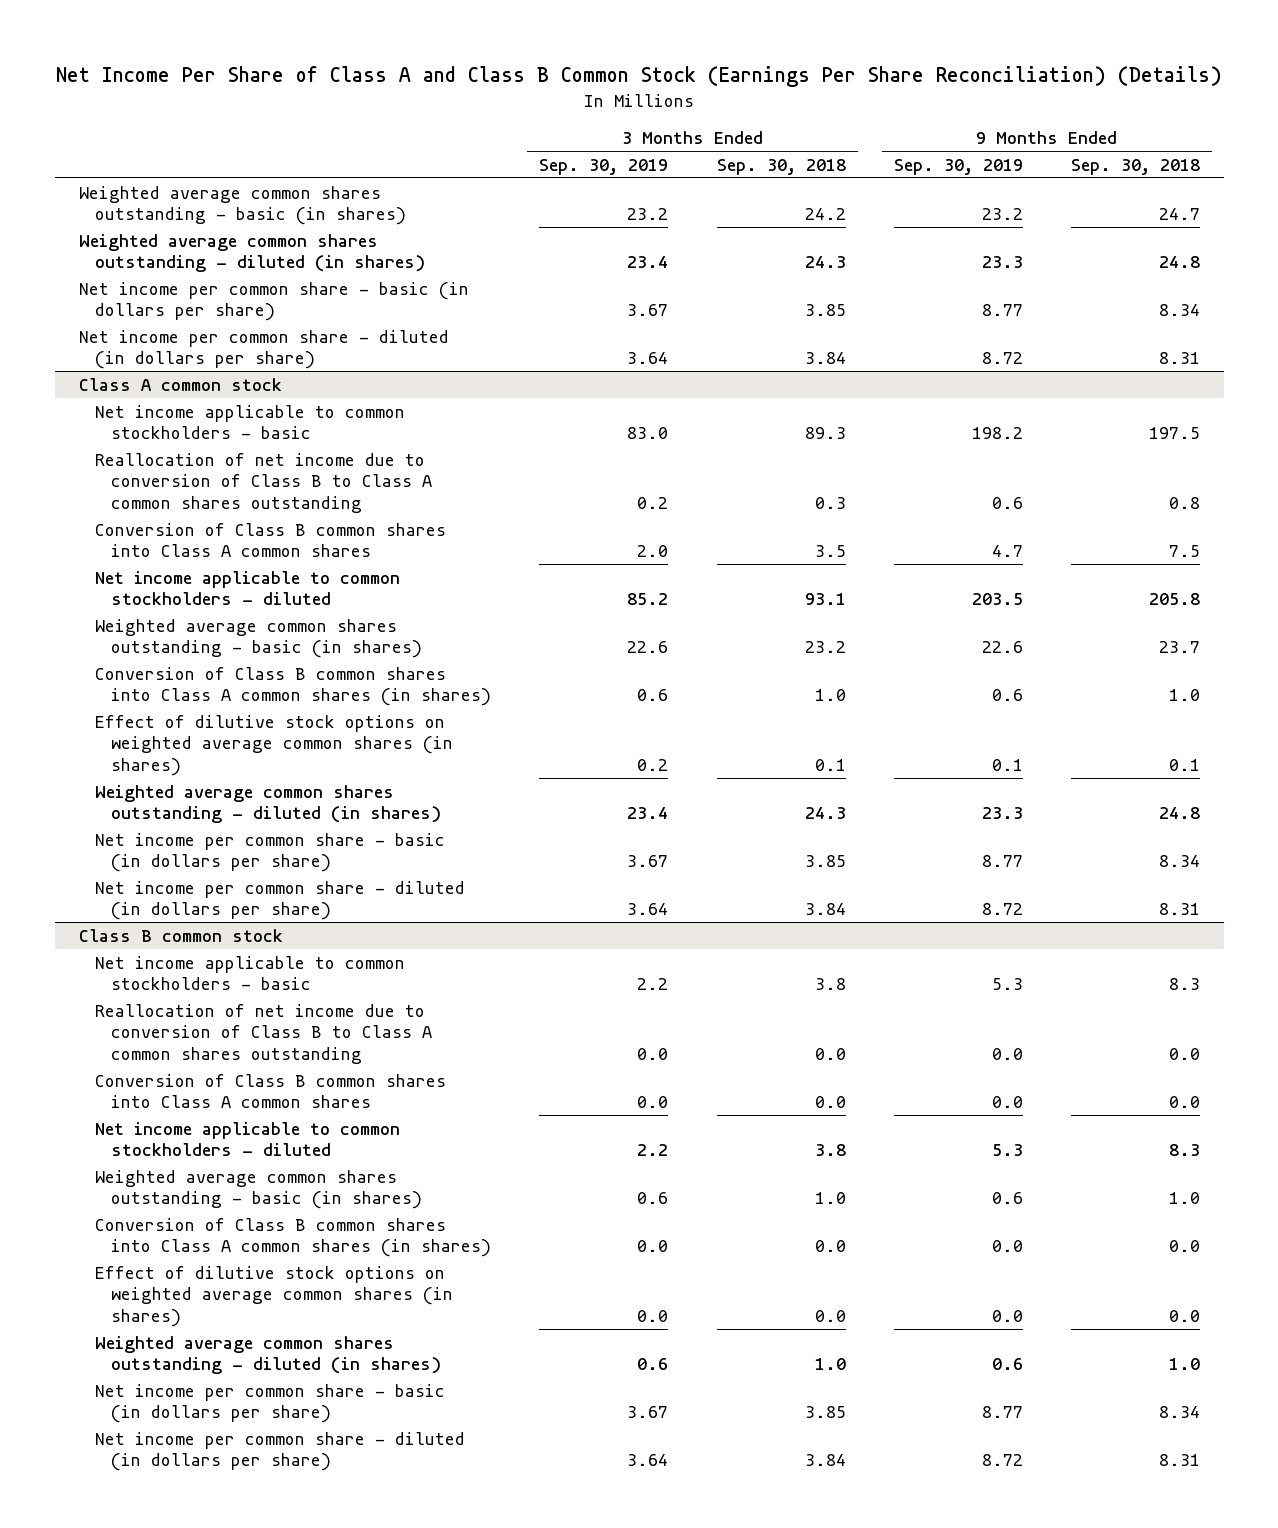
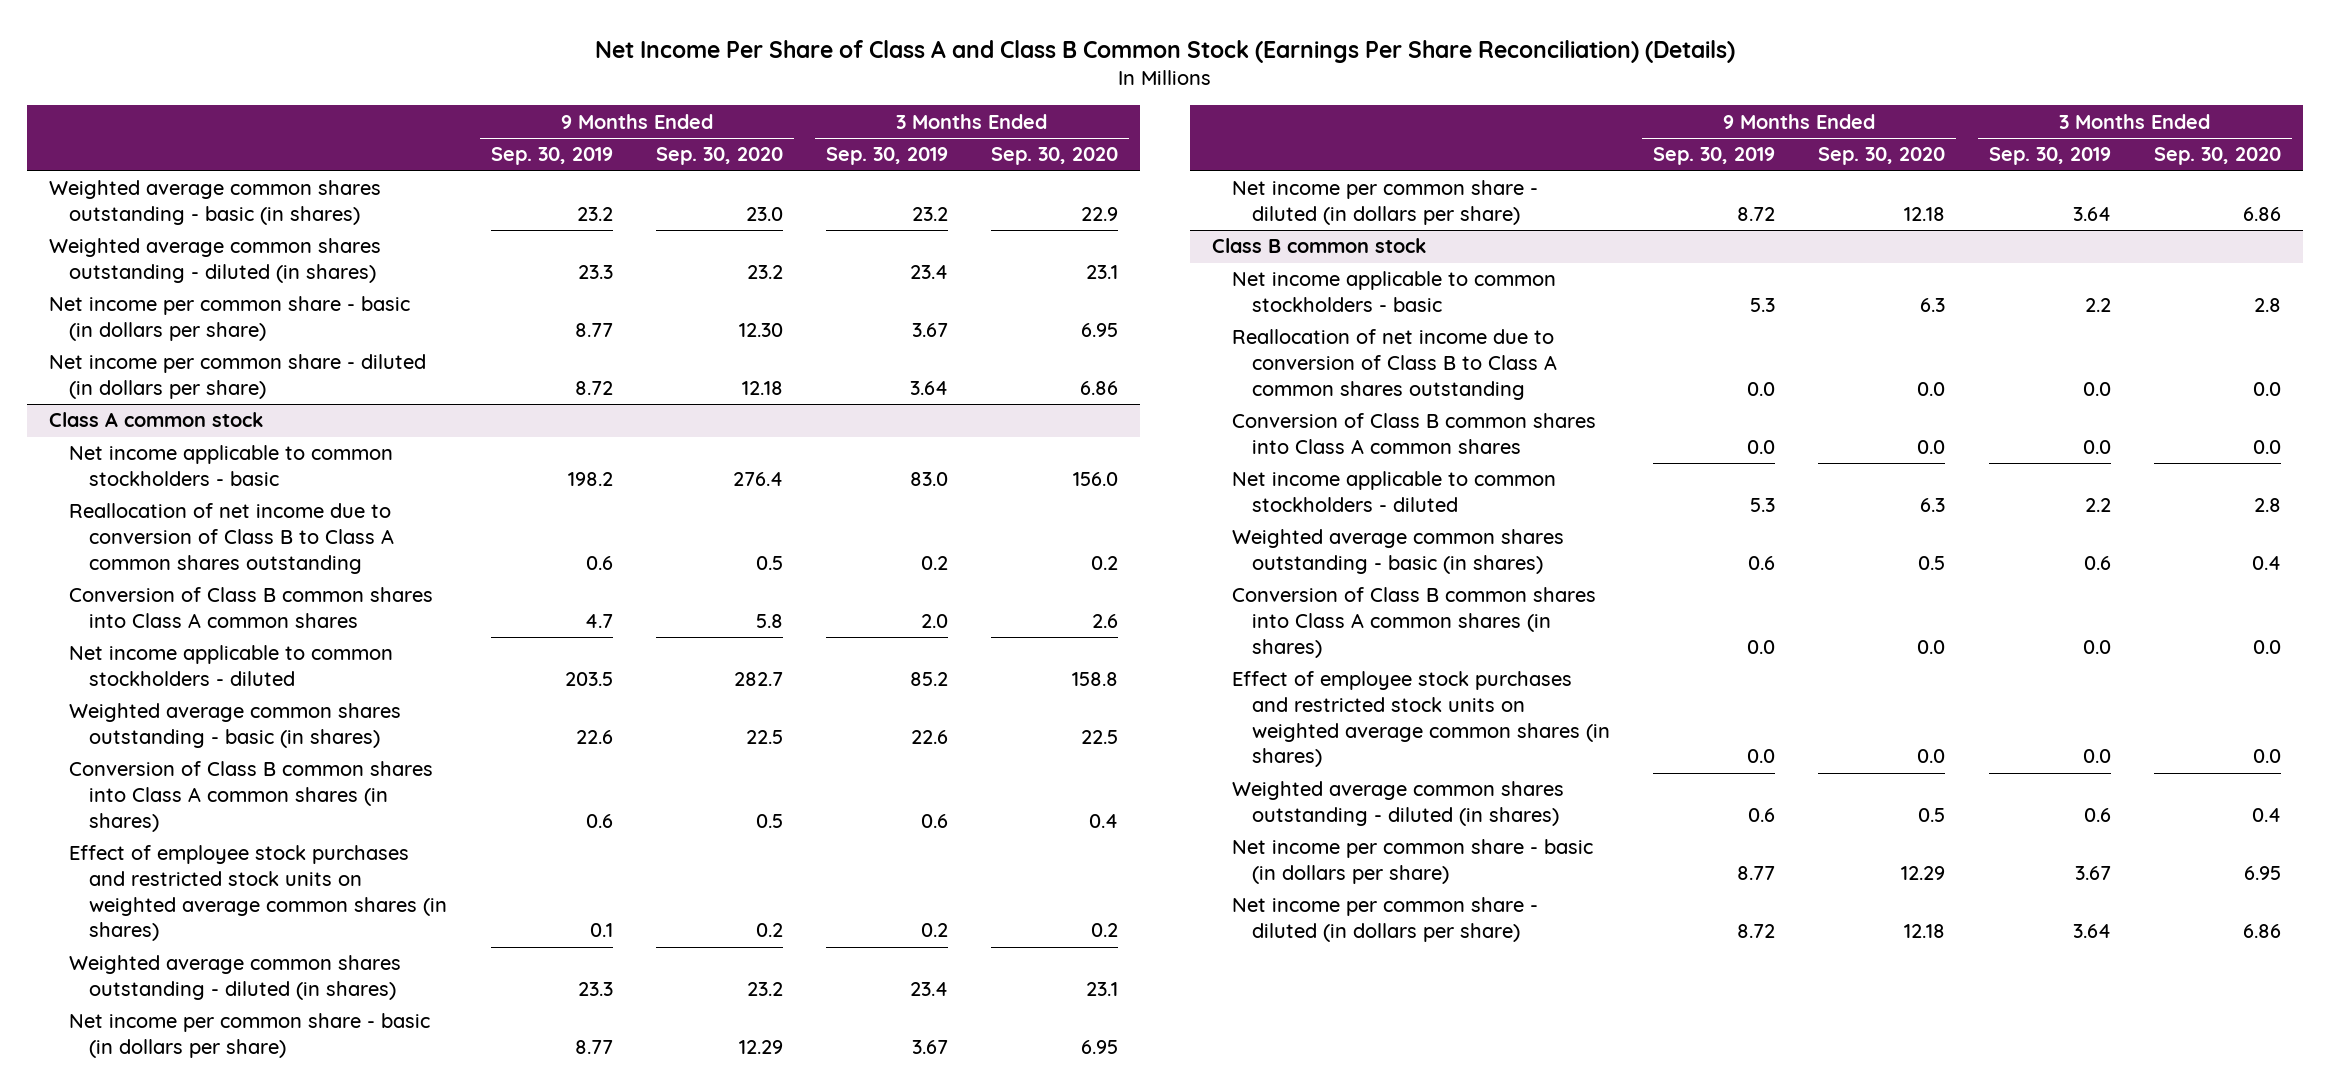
[716,158,846,175] Sep. 30, 2018 -> none
[1070,158,1200,175] Sep. 30, 2018 -> none
none -> [655,147,783,166] Sep. 30, 2020
none -> [991,147,1119,166] Sep. 30, 2020
[94,714,454,776] Effect of dilutive stock options on weighted average common shares (in shares) -> [69,845,448,942] Effect of employee stock purchases and restricted stock units on weighted average common shares (in shares)
[94,1265,454,1327] Effect of dilutive stock options on weighted average common shares (in shares) -> [1231,671,1611,768] Effect of employee stock purchases and restricted stock units on weighted average common shares (in shares)

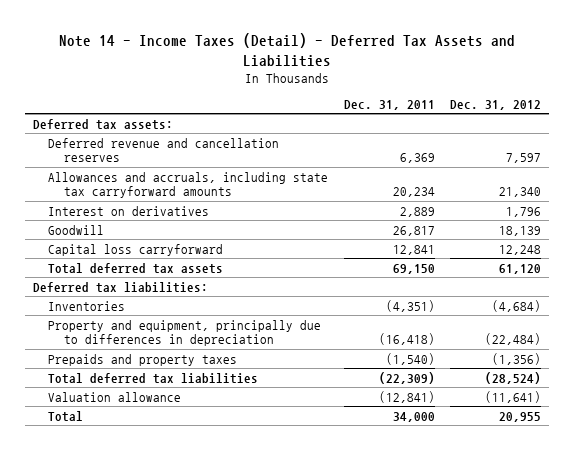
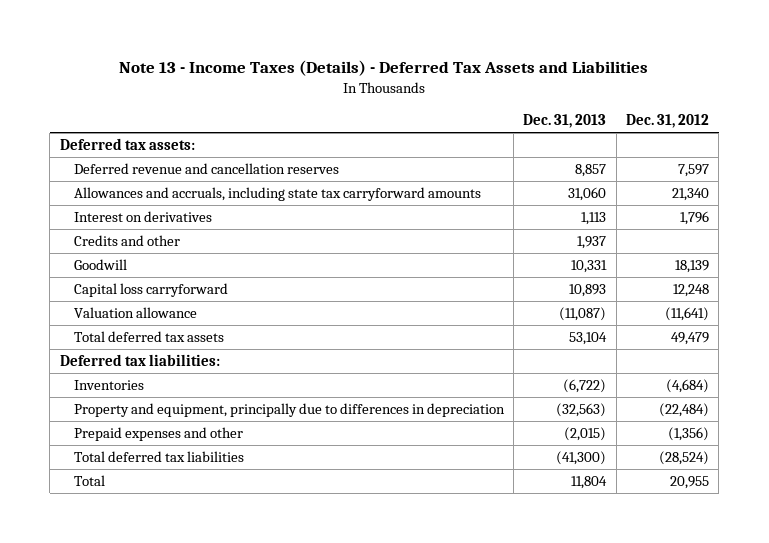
[59,32,516,67] Note 14 - Income Taxes (Detail) - Deferred Tax Assets and Liabilities -> [119,59,649,76] Note 13 - Income Taxes (Details) - Deferred Tax Assets and Liabilities
[343,99,435,110] Dec. 31, 2011 -> none
none -> [523,114,607,129] Dec. 31, 2013
none -> [73,235,180,247] Credits and other
[48,391,182,402] Valuation allowance -> [73,307,197,319] Valuation allowance
[499,263,542,274] 61,120 -> [671,332,710,346] 49,479
[48,353,238,366] Prepaids and property taxes -> [73,427,243,442] Prepaid expenses and other

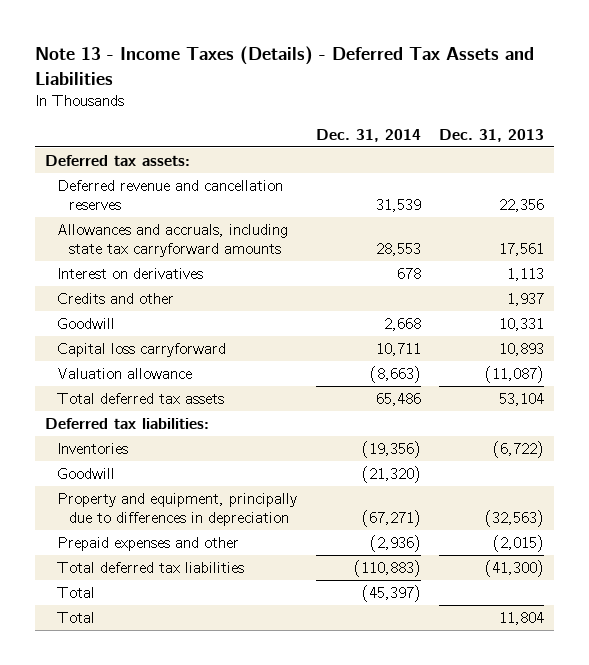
[626,114,710,129] Dec. 31, 2012 -> none
none -> [315,128,421,142] Dec. 31, 2014
[575,164,607,178] 8,857 -> [499,199,545,213] 22,356
[568,187,607,202] 31,060 -> [499,243,545,257] 17,561
none -> [57,467,116,479] Goodwill
none -> [57,586,96,598] Total

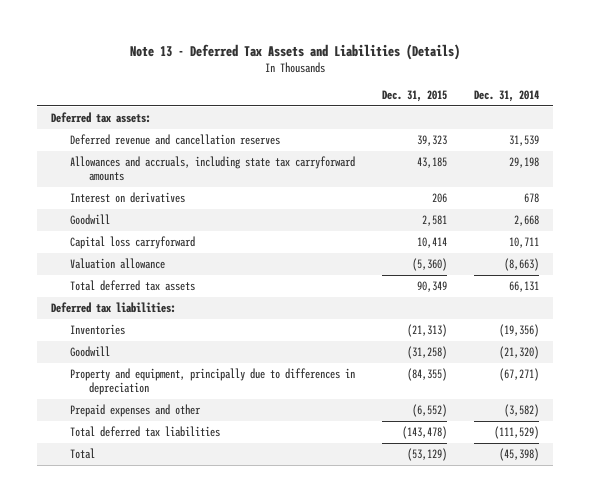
[35,45,535,85] Note 13 - Income Taxes (Details) - Deferred Tax Assets and Liabilities -> [129,43,460,60] Note 13 - Deferred Tax Assets and Liabilities (Details)
[439,128,545,142] Dec. 31, 2013 -> none
none -> [381,90,447,103] Dec. 31, 2015
[375,243,421,257] 28,553 -> [509,157,540,169] 29,198
[57,292,175,304] Credits and other -> none
[375,392,421,406] 65,486 -> [509,281,540,293] 66,131
[57,611,96,623] Total -> none
[369,534,421,552] (2,936) -> [504,404,540,418] (3,582)
[353,559,421,577] (110,883) -> [494,426,540,440] (111,529)
[361,584,421,602] (45,397) -> [499,448,540,462] (45,398)

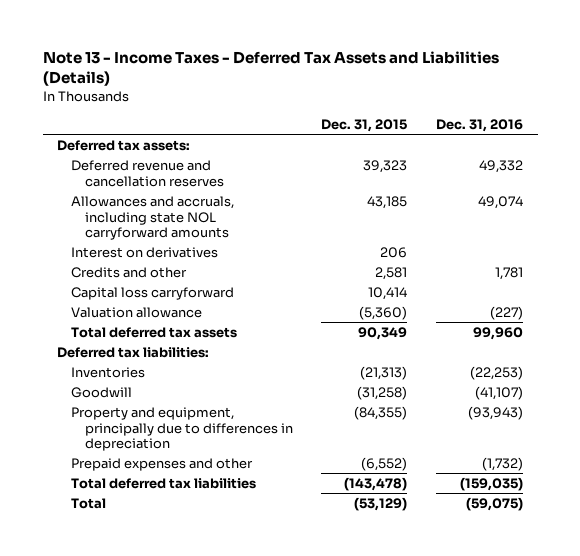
[129,43,460,60] Note 13 - Deferred Tax Assets and Liabilities (Details) -> [42,50,499,87] Note 13 - Income Taxes - Deferred Tax Assets and Liabilities (Details)
[474,90,540,103] Dec. 31, 2014 -> none
none -> [436,119,524,133] Dec. 31, 2016
[69,156,355,182] Allowances and accruals, including state tax carryforward amounts -> [70,195,234,241] Allowances and accruals, including state NOL carryforward amounts
[69,214,110,226] Goodwill -> [70,266,187,278] Credits and other

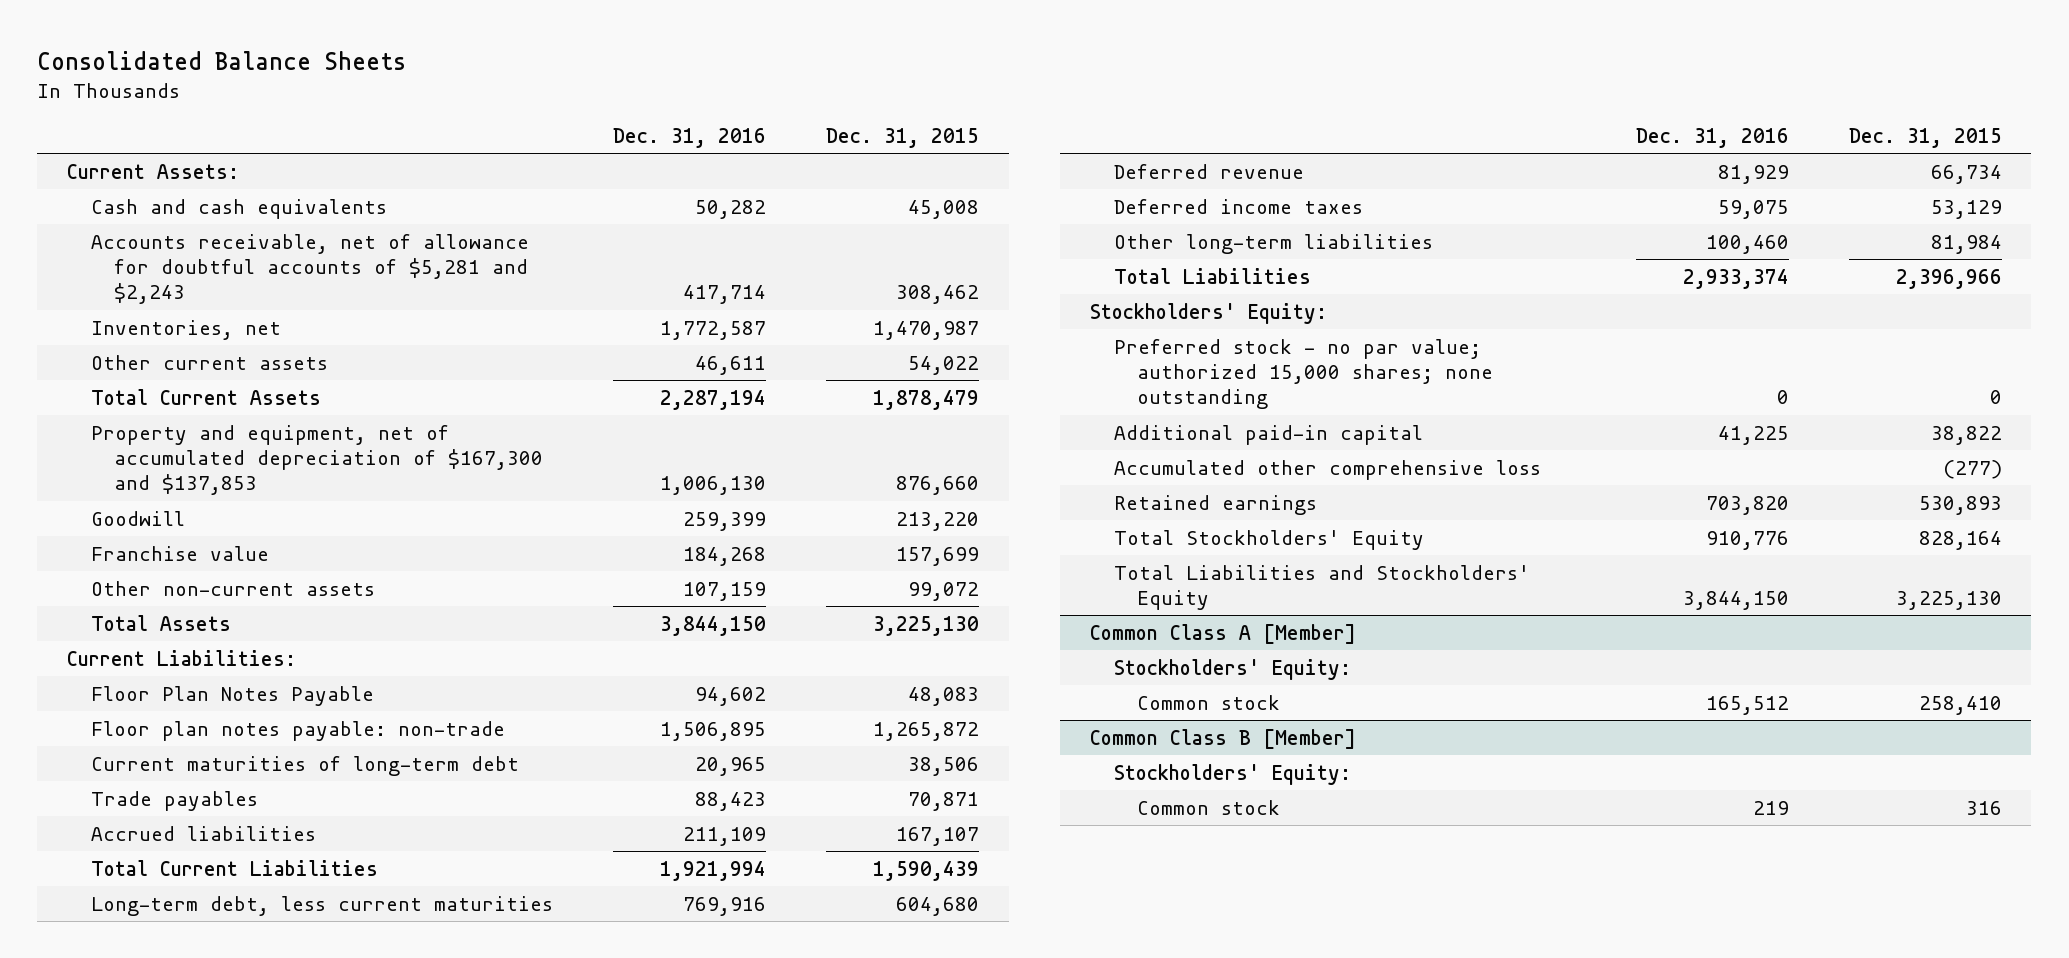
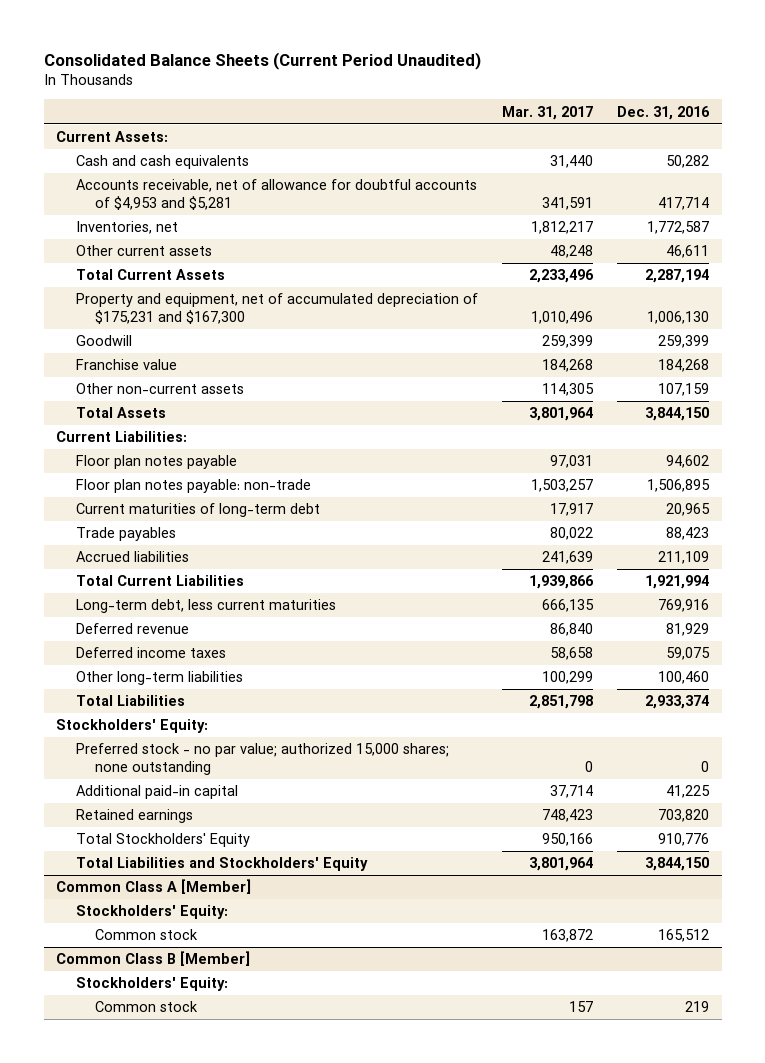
[37,50,407,70] Consolidated Balance Sheets -> [43,51,481,70] Consolidated Balance Sheets (Current Period Unaudited)
[825,128,979,149] Dec. 31, 2015 -> none
none -> [501,105,593,120] Mar. 31, 2017
[90,233,529,305] Accounts receivable, net of allowance for doubtful accounts of $5,281 and $2,243 -> [75,179,477,210] Accounts receivable, net of allowance for doubtful accounts of $4,953 and $5,281
[90,424,544,496] Property and equipment, net of accumulated depreciation of $167,300 and $137,853 -> [75,293,478,324] Property and equipment, net of accumulated depreciation of $175,231 and $167,300
[90,685,374,706] Floor Plan Notes Payable -> [75,455,237,470] Floor plan notes payable
[1113,459,1541,480] Accumulated other comprehensive loss -> none

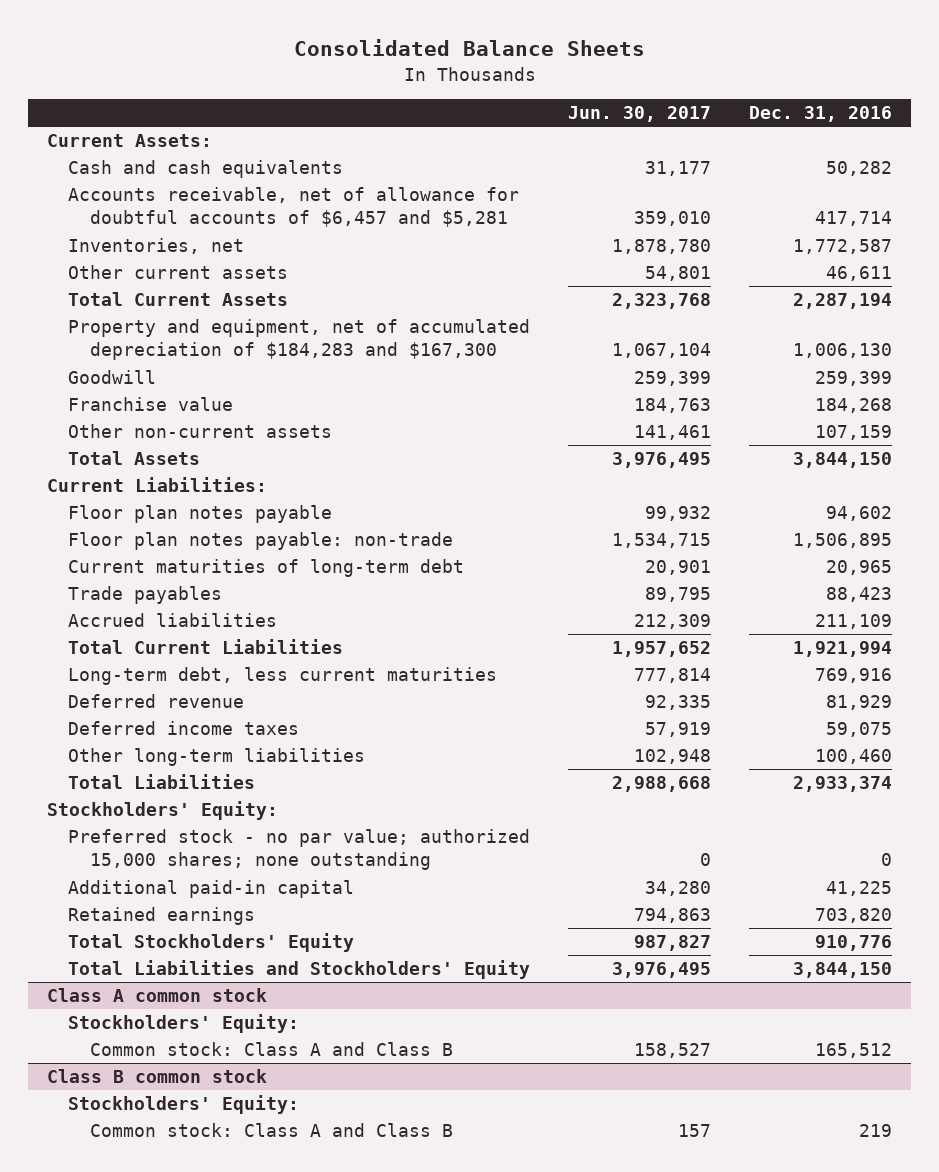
[43,51,481,70] Consolidated Balance Sheets (Current Period Unaudited) -> [293,39,645,57] Consolidated Balance Sheets
[501,105,593,120] Mar. 31, 2017 -> none
none -> [568,106,712,123] Jun. 30, 2017
[75,179,477,210] Accounts receivable, net of allowance for doubtful accounts of $4,953 and $5,281 -> [68,187,520,228] Accounts receivable, net of allowance for doubtful accounts of $6,457 and $5,281
[75,293,478,324] Property and equipment, net of accumulated depreciation of $175,231 and $167,300 -> [68,319,531,361] Property and equipment, net of accumulated depreciation of $184,283 and $167,300
[55,879,251,895] Common Class A [Member] -> [47,988,268,1003] Class A common stock
[95,929,199,941] Common stock -> [89,1042,453,1057] Common stock: Class A and Class B
[55,951,250,967] Common Class B [Member] -> [47,1069,268,1084] Class B common stock
[95,1001,199,1013] Common stock -> [89,1123,453,1138] Common stock: Class A and Class B

